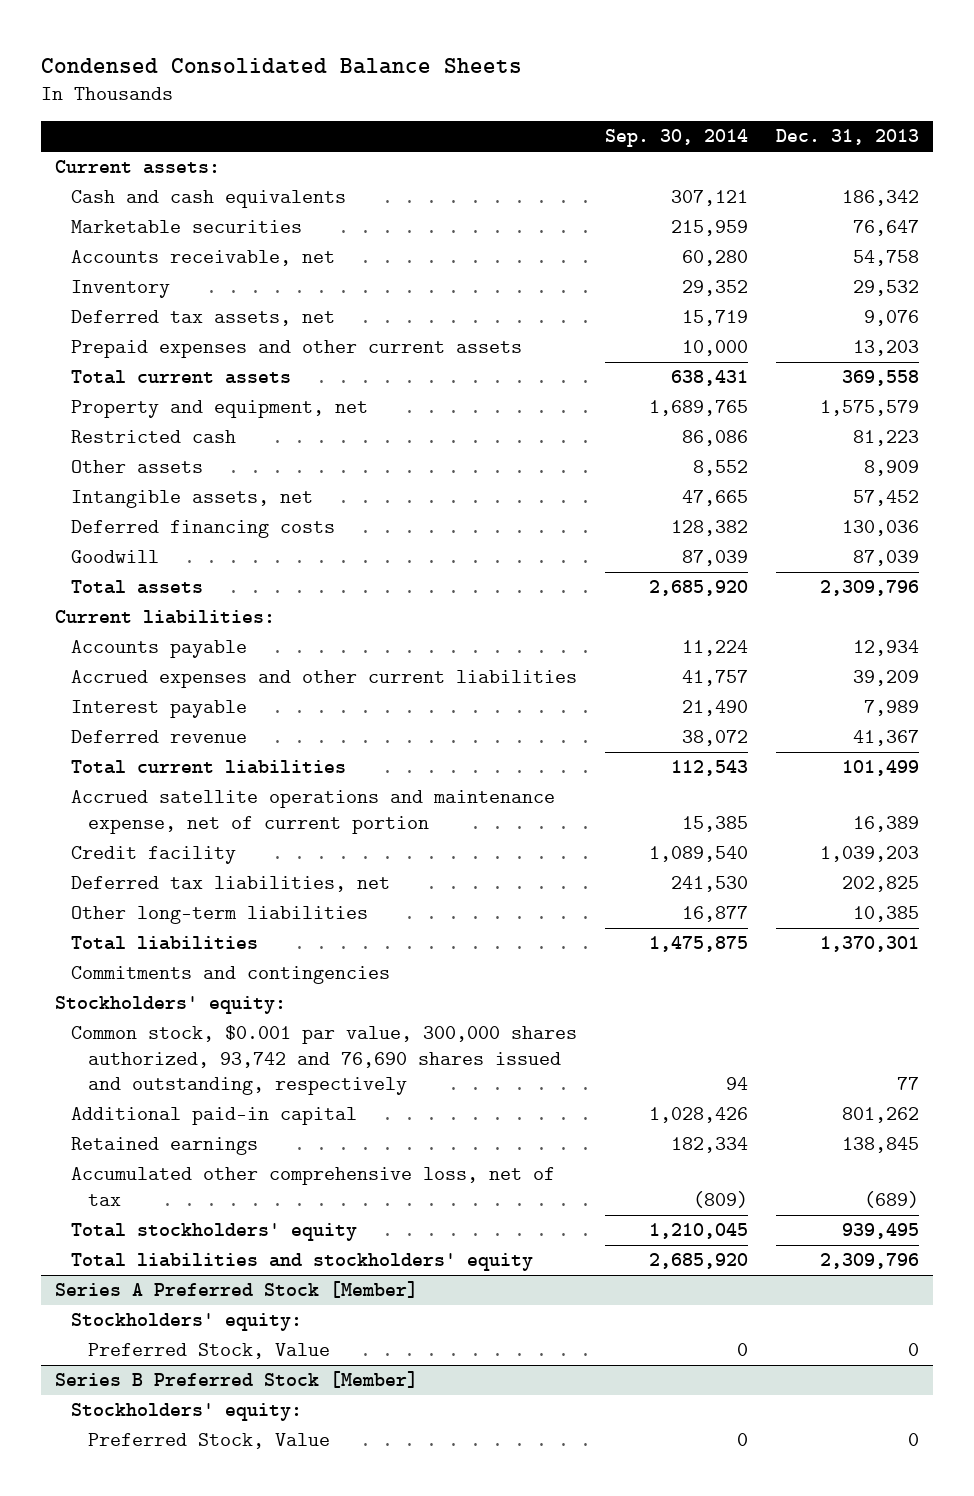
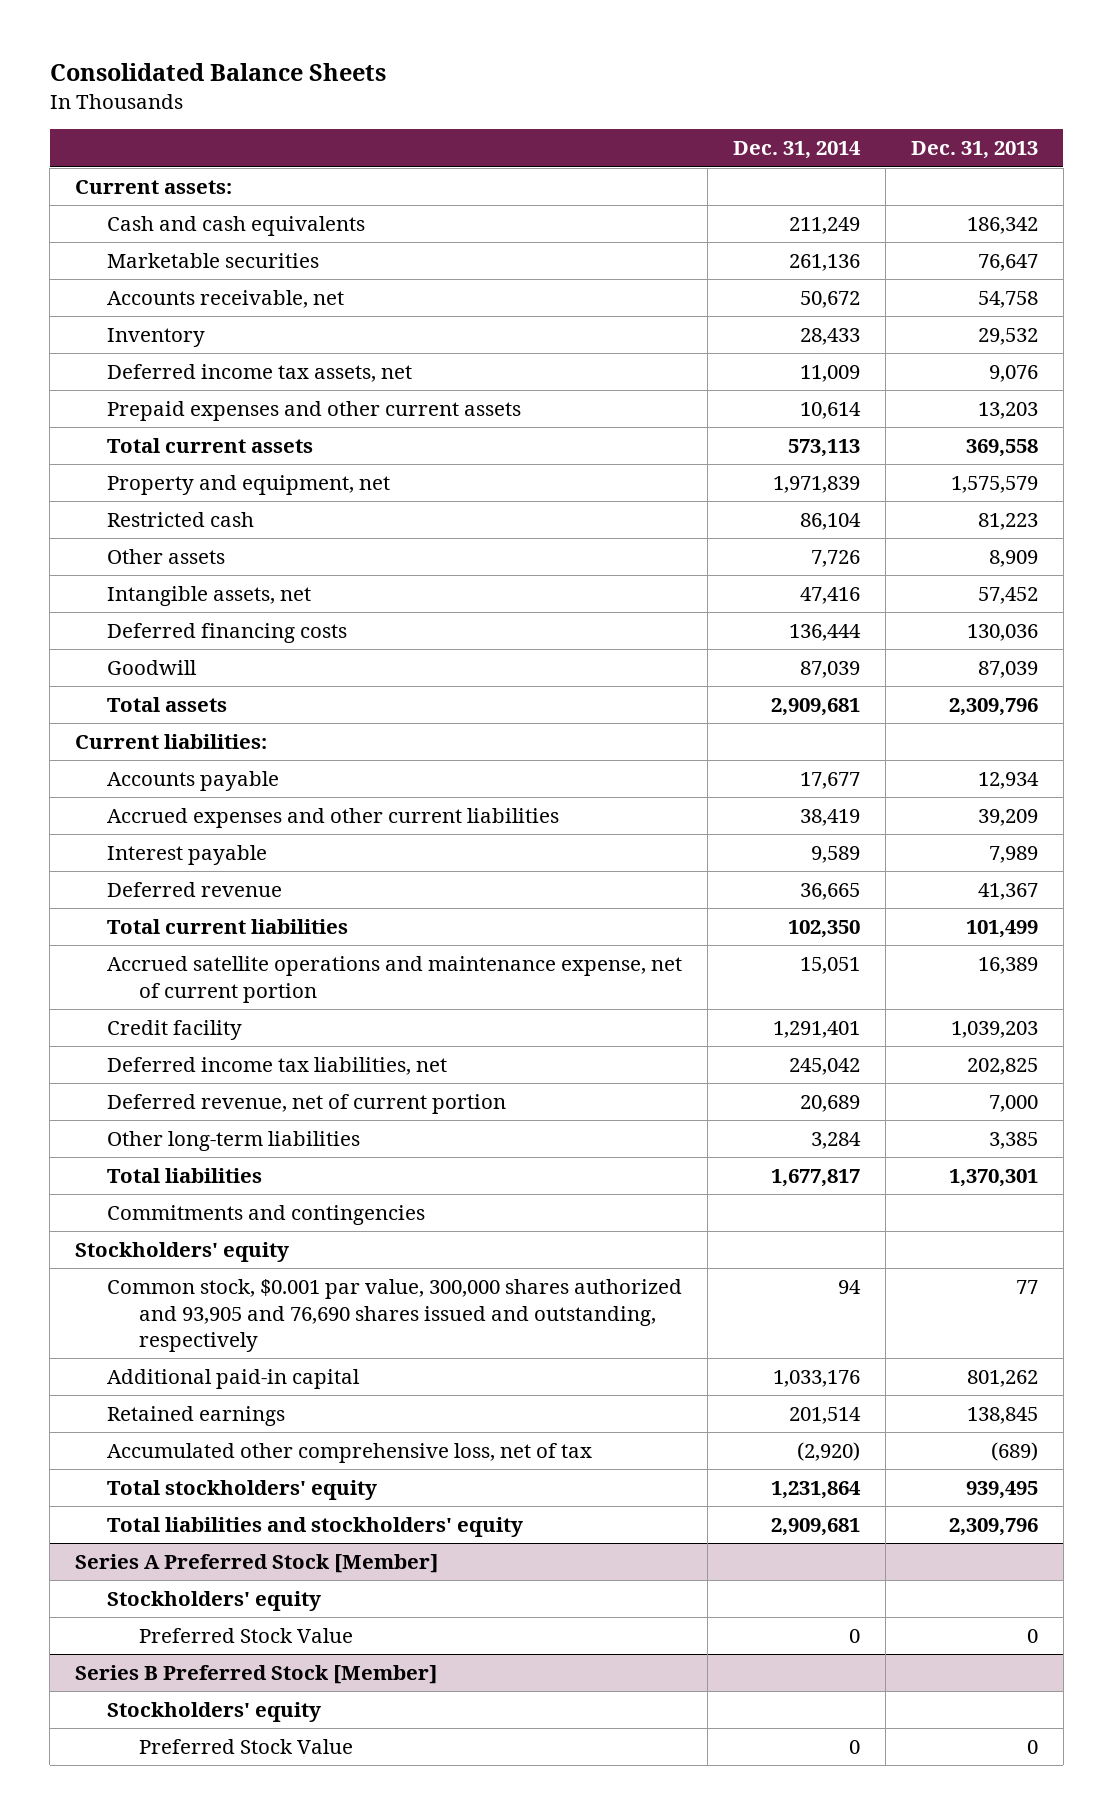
[40,57,522,74] Condensed Consolidated Balance Sheets -> [49,63,386,82] Consolidated Balance Sheets
[605,129,749,148] Sep. 30, 2014 -> none
none -> [732,141,861,160] Dec. 31, 2014
[71,310,336,327] Deferred tax assets, net -> [107,364,413,383] Deferred income tax assets, net
[71,876,391,893] Deferred tax liabilities, net -> [107,1057,448,1076] Deferred income tax liabilities, net
none -> [107,1094,507,1115] Deferred revenue, net of current portion
[852,906,919,923] 10,385 -> [988,1132,1038,1150] 3,385
[54,996,286,1015] Stockholders' equity: -> [75,1242,290,1263] Stockholders' equity
[71,1025,578,1096] Common stock, $0.001 par value, 300,000 shares authorized, 93,742 and 76,690 shares issued and outstanding, respectively -> [107,1279,683,1352] Common stock, $0.001 par value, 300,000 shares authorized and 93,905 and 76,690 shares issued and outstanding, respectively
[71,1313,303,1332] Stockholders' equity: -> [107,1591,322,1612] Stockholders' equity
[87,1343,330,1360] Preferred Stock, Value -> [139,1628,354,1644] Preferred Stock Value
[71,1403,303,1422] Stockholders' equity: -> [107,1702,322,1723] Stockholders' equity
[87,1433,330,1450] Preferred Stock, Value -> [139,1739,354,1755] Preferred Stock Value

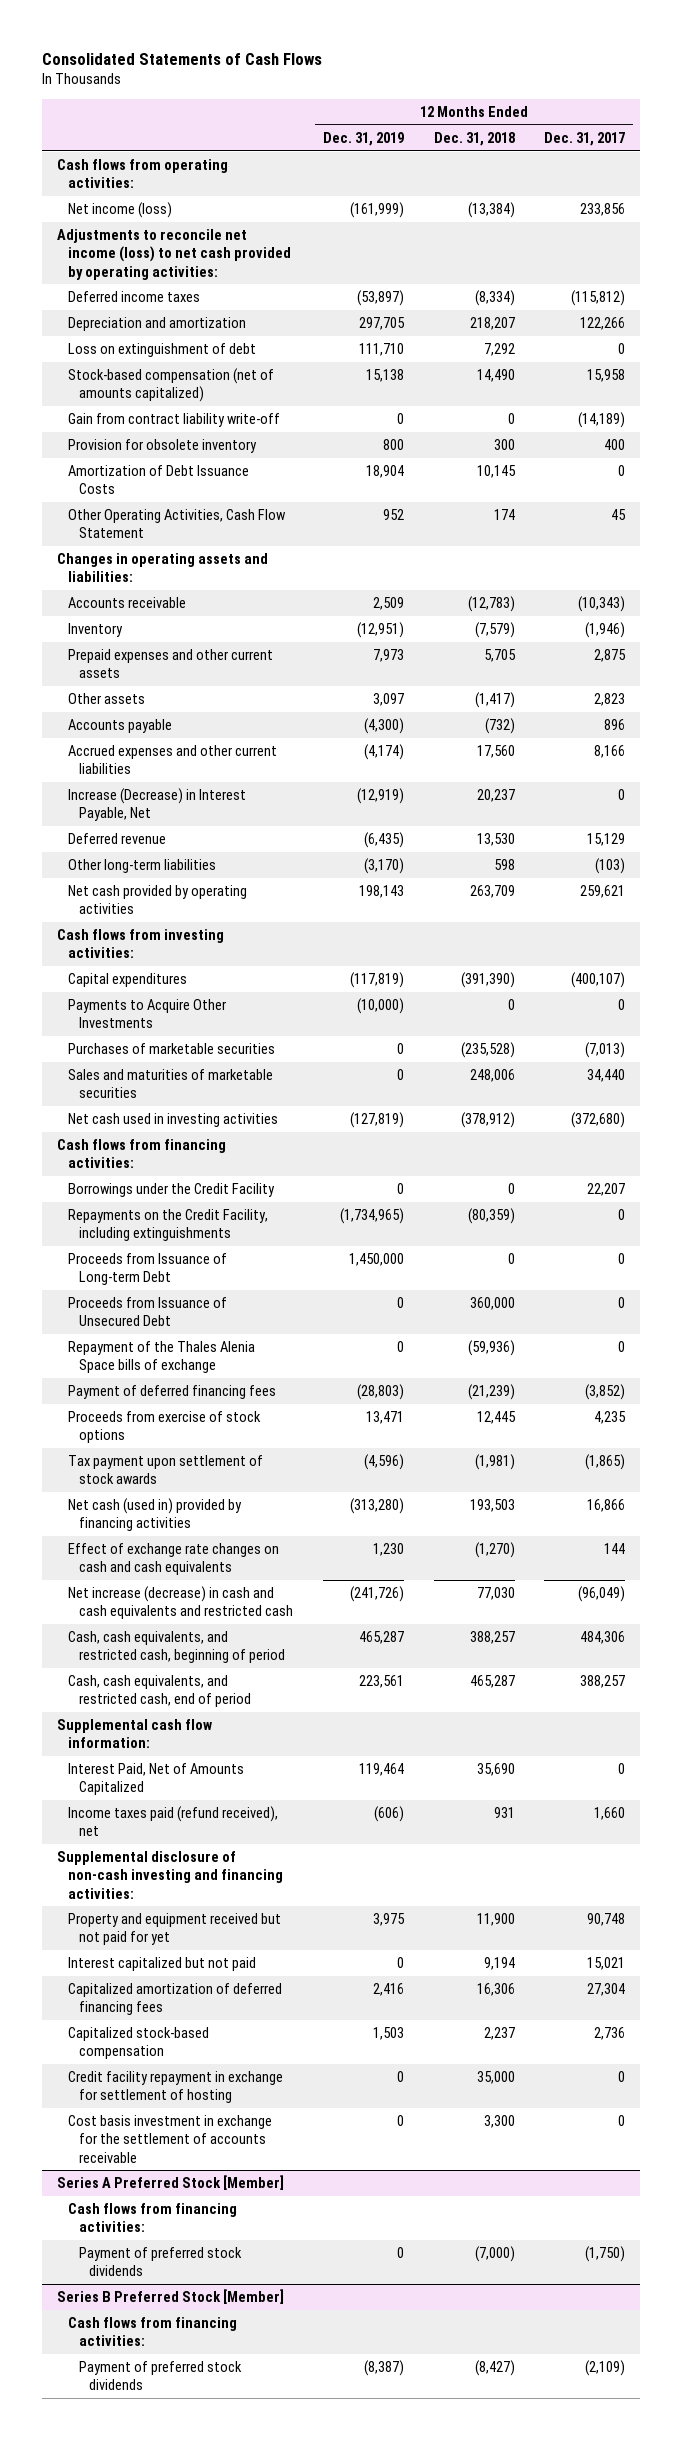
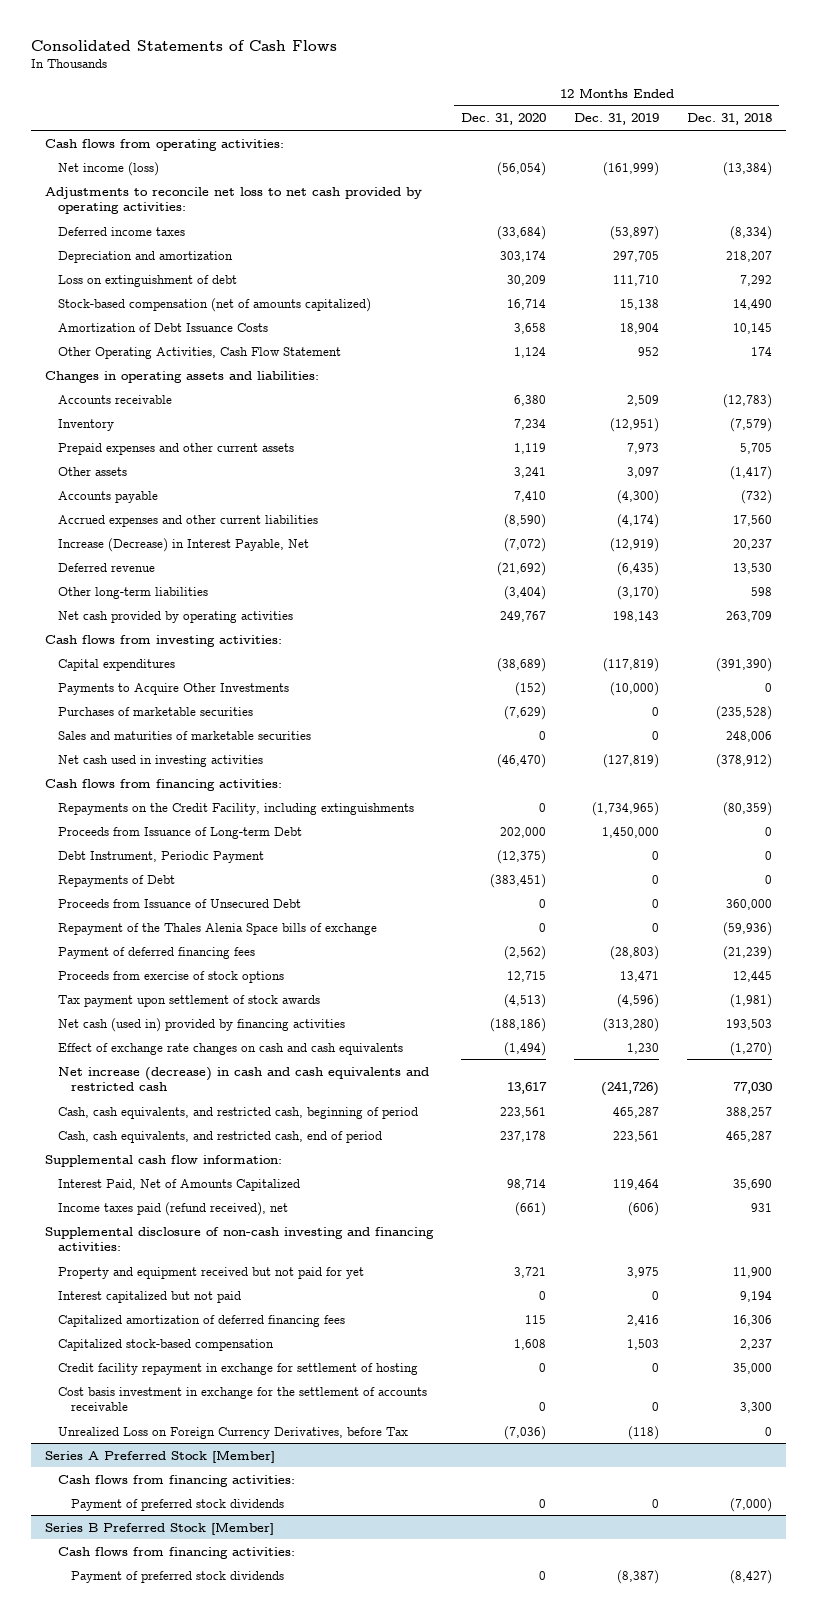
[544,131,626,146] Dec. 31, 2017 -> none
none -> [460,113,546,126] Dec. 31, 2020
[57,229,291,280] Adjustments to reconcile net income (loss) to net cash provided by operating activities: -> [44,186,422,215] Adjustments to reconcile net loss to net cash provided by operating activities:
[67,413,280,428] Gain from contract liability write-off -> none
[67,439,257,454] Provision for obsolete inventory -> none
[67,1183,275,1198] Borrowings under the Credit Facility -> none
none -> [58,850,265,863] Debt Instrument, Periodic Payment
none -> [58,874,176,887] Repayments of Debt
none -> [58,1426,409,1439] Unrealized Loss on Foreign Currency Derivatives, before Tax

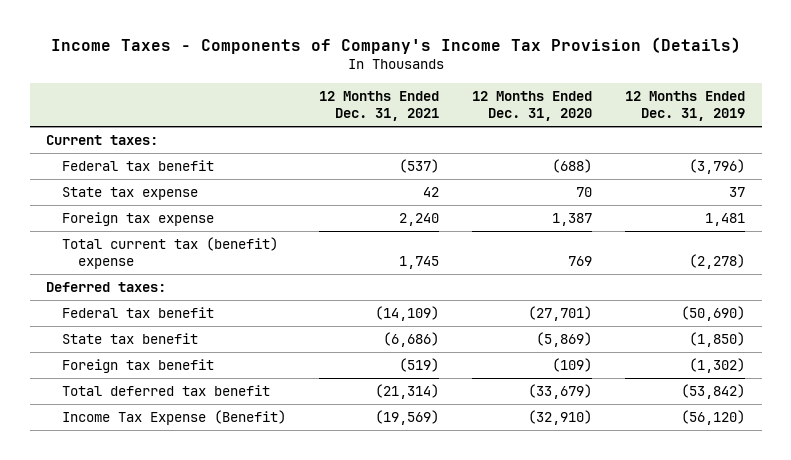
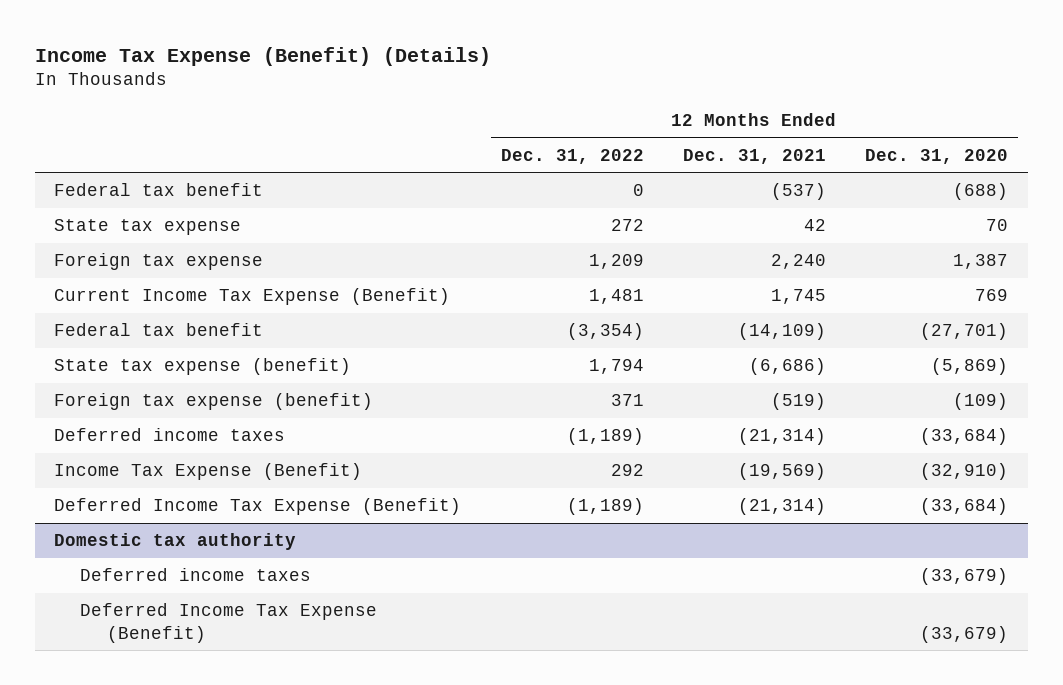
[50,36,741,54] Income Taxes - Components of Company's Income Tax Provision (Details) -> [34,46,491,66] Income Tax Expense (Benefit) (Details)
[625,91,746,122] 12 Months Ended Dec. 31, 2019 -> none
none -> [500,148,644,164] Dec. 31, 2022
[46,135,159,146] Current taxes: -> none
[46,282,167,293] Deferred taxes: -> none
[61,237,278,270] Total current tax (benefit) expense -> [54,288,451,306] Current Income Tax Expense (Benefit)
[61,385,270,397] Total deferred tax benefit -> none
[61,333,198,345] State tax benefit -> [54,358,352,376] State tax expense (benefit)
[61,359,214,374] Foreign tax benefit -> [54,393,374,411] Foreign tax expense (benefit)
none -> [54,428,286,442] Deferred income taxes
none -> [54,498,462,516] Deferred Income Tax Expense (Benefit)
none -> [54,533,297,551] Domestic tax authority
none -> [80,568,312,582] Deferred income taxes
none -> [80,603,378,643] Deferred Income Tax Expense (Benefit)

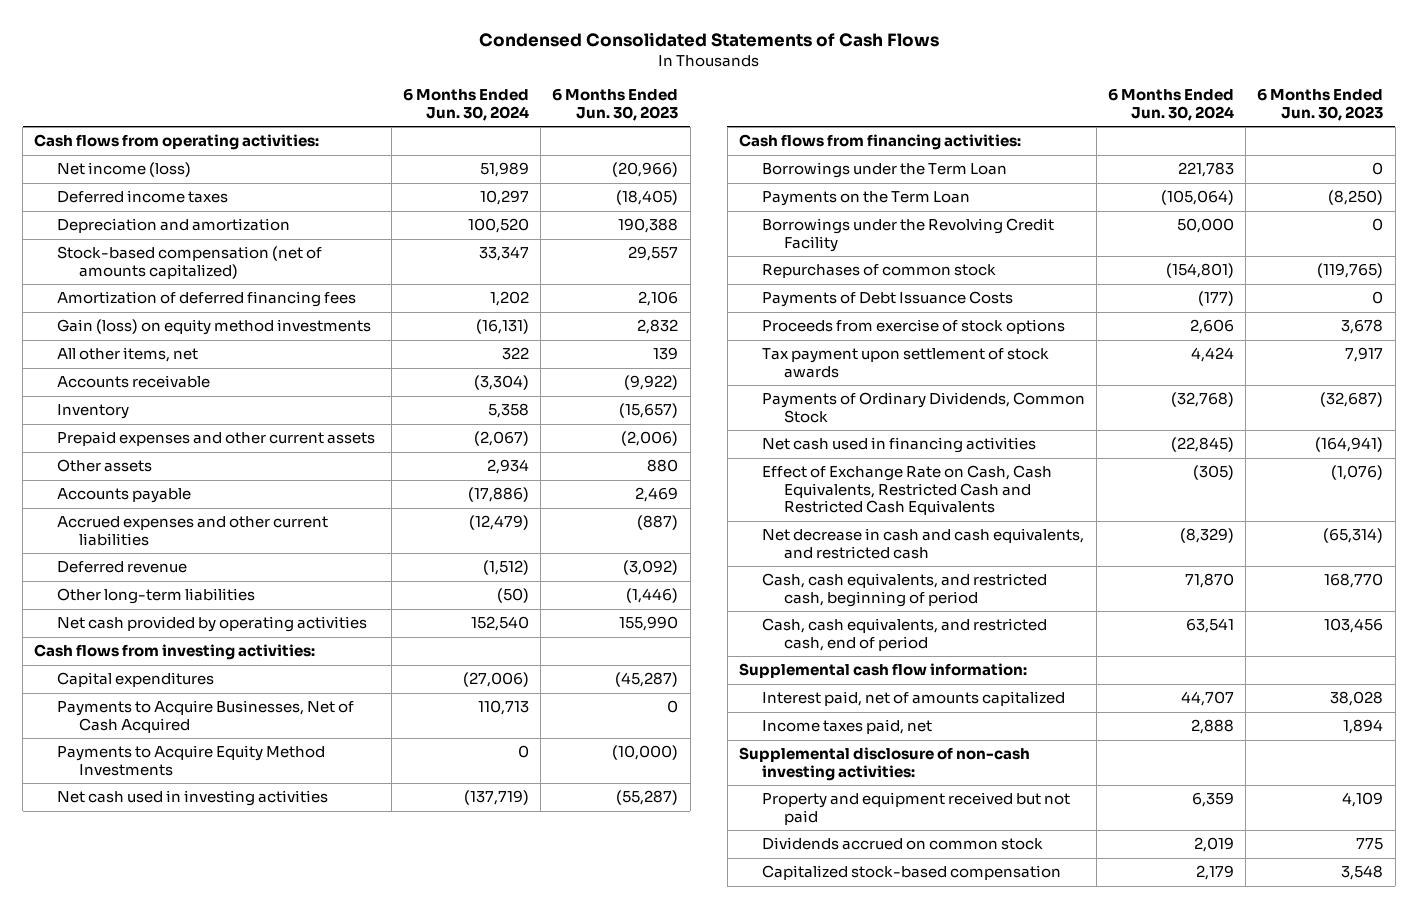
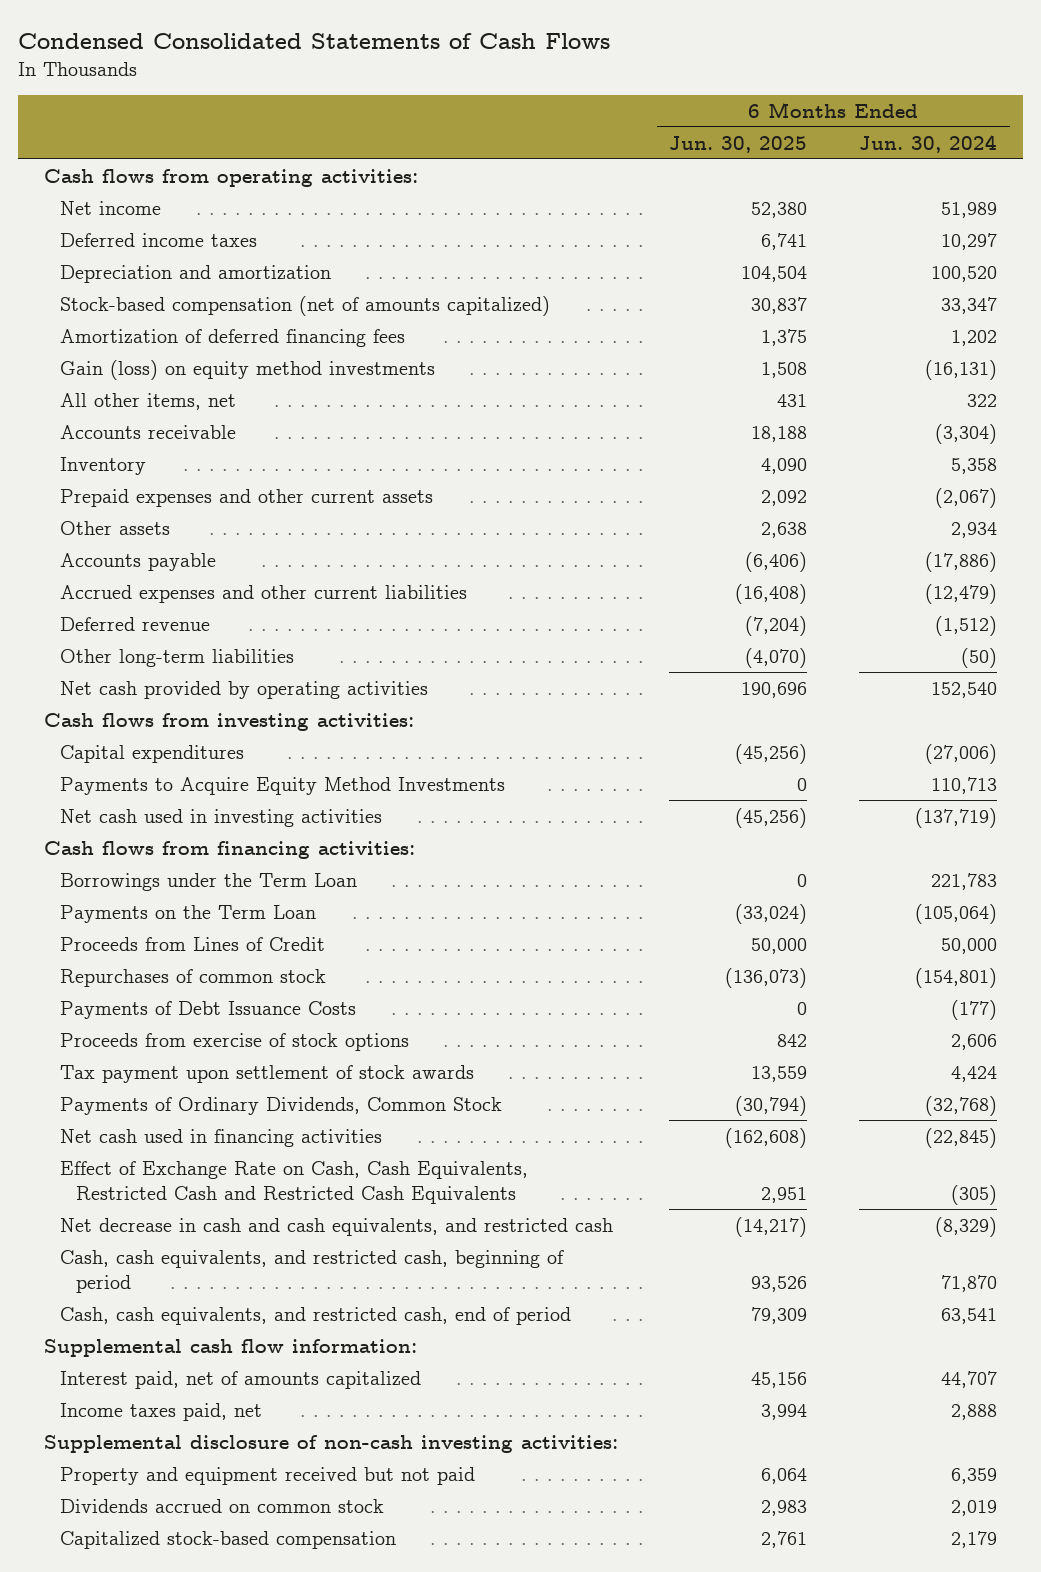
[552,88,679,121] 6 Months Ended Jun. 30, 2023 -> none
none -> [669,135,808,153] Jun. 30, 2025
[56,162,191,178] Net income (loss) -> [59,200,161,215] Net income
[56,700,354,733] Payments to Acquire Businesses, Net of Cash Acquired -> none
[518,745,530,759] 0 -> [930,776,997,794] 110,713
[761,218,1054,252] Borrowings under the Revolving Credit Facility -> none
none -> [59,936,325,951] Proceeds from Lines of Credit

